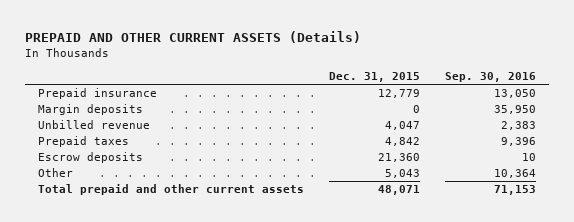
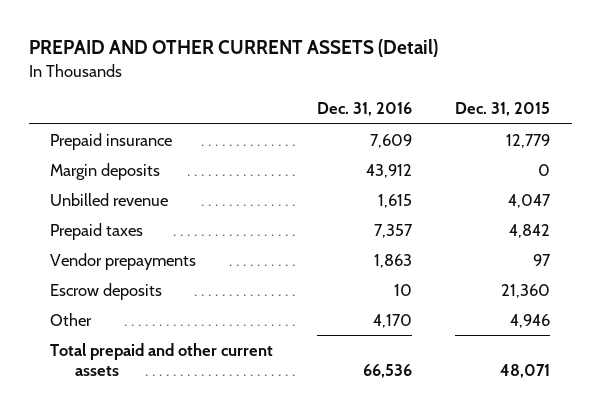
[25,31,362,44] PREPAID AND OTHER CURRENT ASSETS (Details) -> [28,39,438,58] PREPAID AND OTHER CURRENT ASSETS (Detail)
[445,72,537,83] Sep. 30, 2016 -> none
none -> [316,102,412,117] Dec. 31, 2016
none -> [50,253,197,271] Vendor prepayments
[384,169,420,179] 5,043 -> [510,314,551,329] 4,946

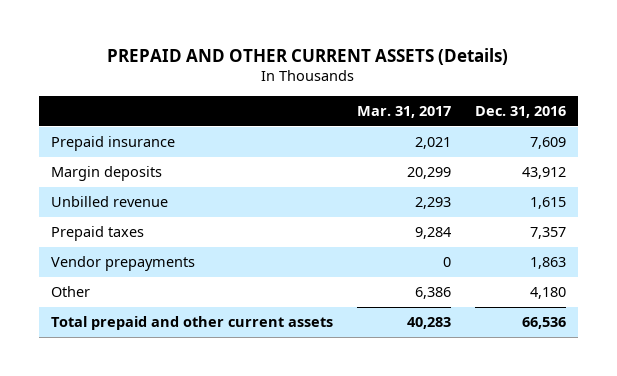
[28,39,438,58] PREPAID AND OTHER CURRENT ASSETS (Detail) -> [107,47,509,65] PREPAID AND OTHER CURRENT ASSETS (Details)
[455,102,551,117] Dec. 31, 2015 -> none
none -> [356,106,451,119] Mar. 31, 2017
[50,283,163,301] Escrow deposits -> none
[372,314,412,329] 4,170 -> [529,287,566,300] 4,180

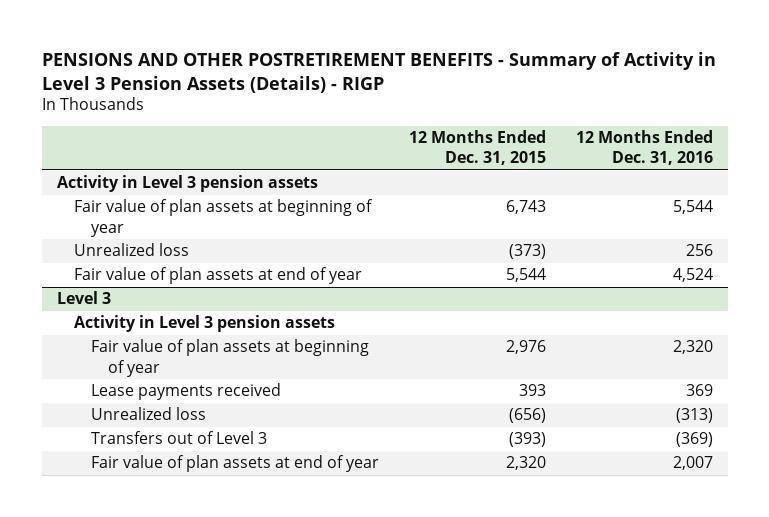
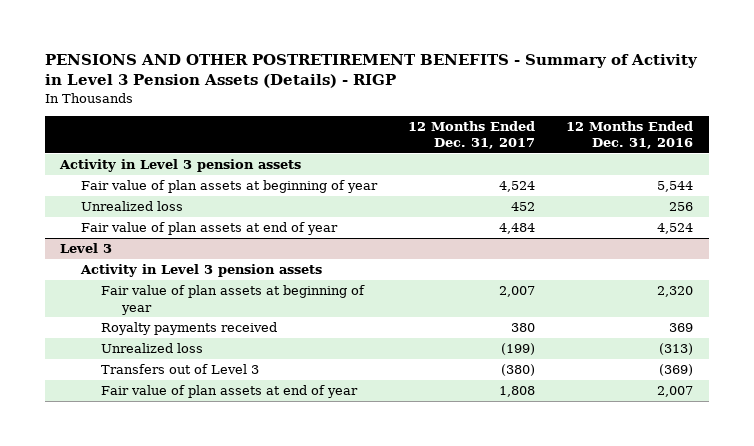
[408,130,546,166] 12 Months Ended Dec. 31, 2015 -> none
none -> [408,120,536,150] 12 Months Ended Dec. 31, 2017
[90,383,281,401] Lease payments received -> [101,322,278,336] Royalty payments received

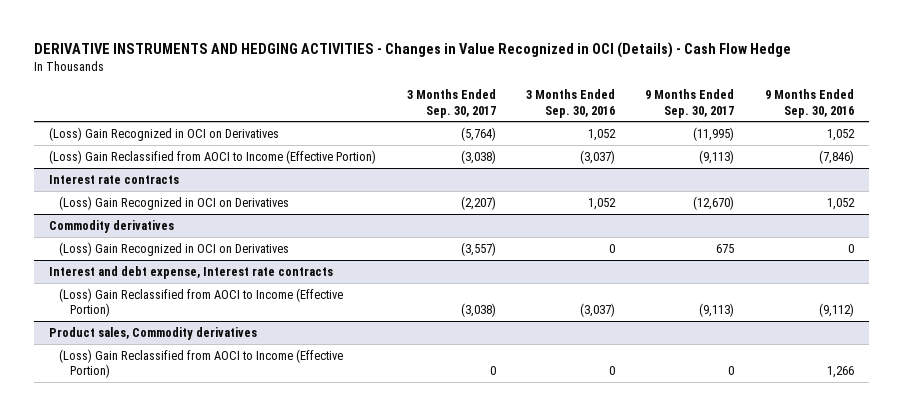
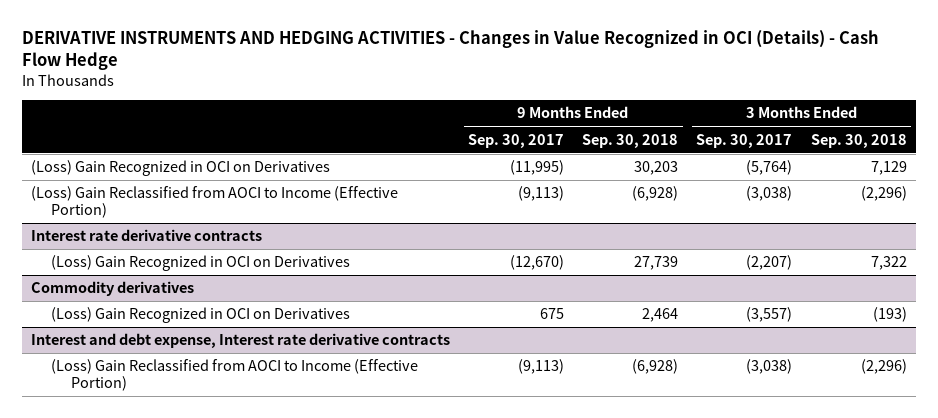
[526,88,616,118] 3 Months Ended Sep. 30, 2016 -> none
[764,88,854,118] 9 Months Ended Sep. 30, 2016 -> none
none -> [582,133,679,148] Sep. 30, 2018
none -> [810,133,907,148] Sep. 30, 2018
[49,174,180,184] Interest rate contracts -> [31,229,263,242] Interest rate derivative contracts
[49,265,334,279] Interest and debt expense, Interest rate contracts -> [31,333,451,349] Interest and debt expense, Interest rate derivative contracts
[49,326,258,340] Product sales, Commodity derivatives -> none
[59,348,344,379] (Loss) Gain Reclassified from AOCI to Income (Effective Portion) -> none

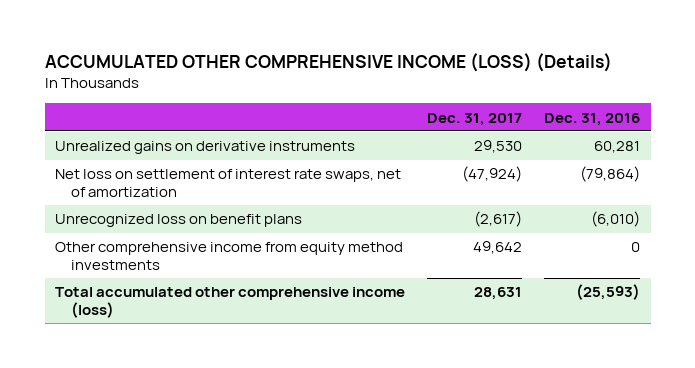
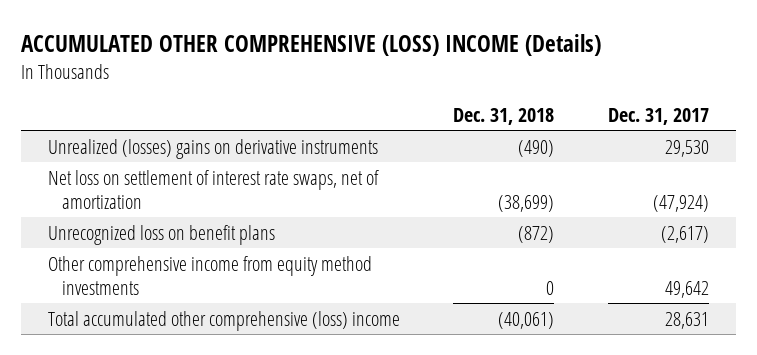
[44,52,612,72] ACCUMULATED OTHER COMPREHENSIVE INCOME (LOSS) (Details) -> [20,33,601,56] ACCUMULATED OTHER COMPREHENSIVE (LOSS) INCOME (Details)
[544,112,641,126] Dec. 31, 2016 -> none
none -> [453,107,555,125] Dec. 31, 2018
[55,141,356,155] Unrealized gains on derivative instruments -> [47,138,378,159] Unrealized (losses) gains on derivative instruments
[55,287,406,318] Total accumulated other comprehensive income (loss) -> [47,310,400,331] Total accumulated other comprehensive (loss) income

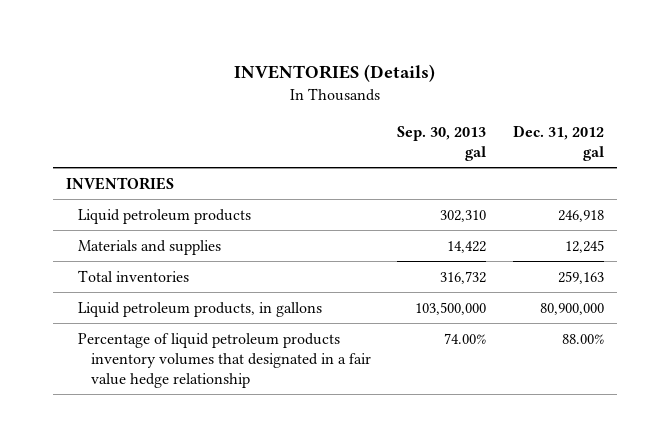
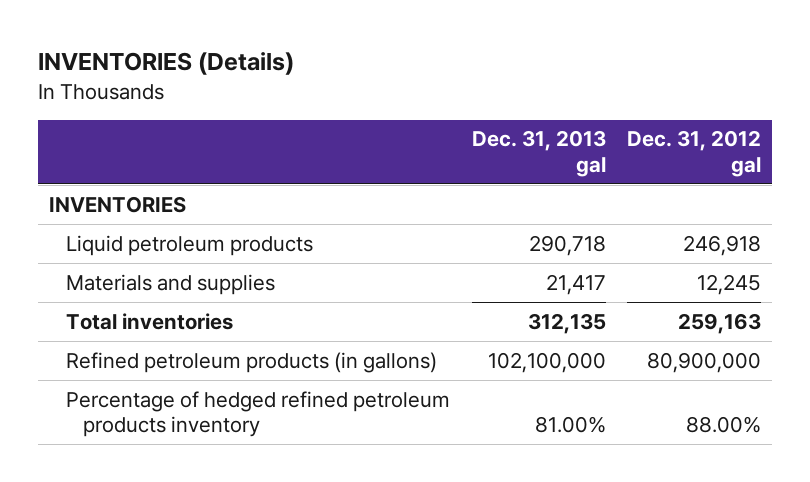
[397,126,487,162] Sep. 30, 2013 gal -> none
none -> [471,130,606,177] Dec. 31, 2013 gal
[78,301,323,317] Liquid petroleum products, in gallons -> [65,351,437,373] Refined petroleum products (in gallons)
[78,332,371,388] Percentage of liquid petroleum products inventory volumes that designated in a fair value hedge relationship -> [65,390,450,438] Percentage of hedged refined petroleum products inventory

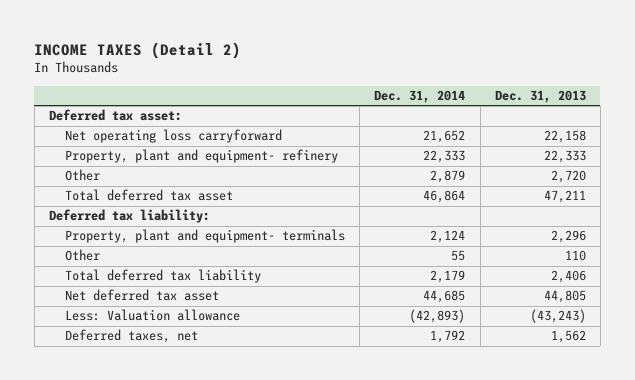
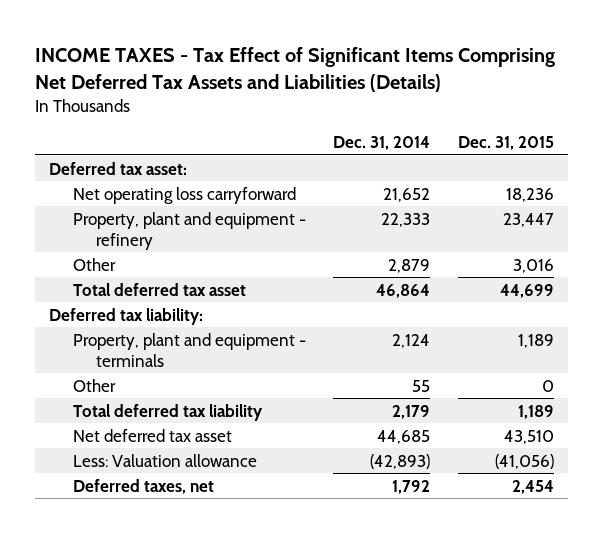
[34,41,242,59] INCOME TAXES (Detail 2) -> [35,47,556,92] INCOME TAXES - Tax Effect of Significant Items Comprising Net Deferred Tax Assets and Liabilities (Details)
[494,89,586,103] Dec. 31, 2013 -> none
none -> [458,136,555,151] Dec. 31, 2015
[64,149,338,164] Property, plant and equipment- refinery -> [72,211,306,250] Property, plant and equipment - refinery
[64,229,345,244] Property, plant and equipment- terminals -> [72,332,306,367] Property, plant and equipment - terminals

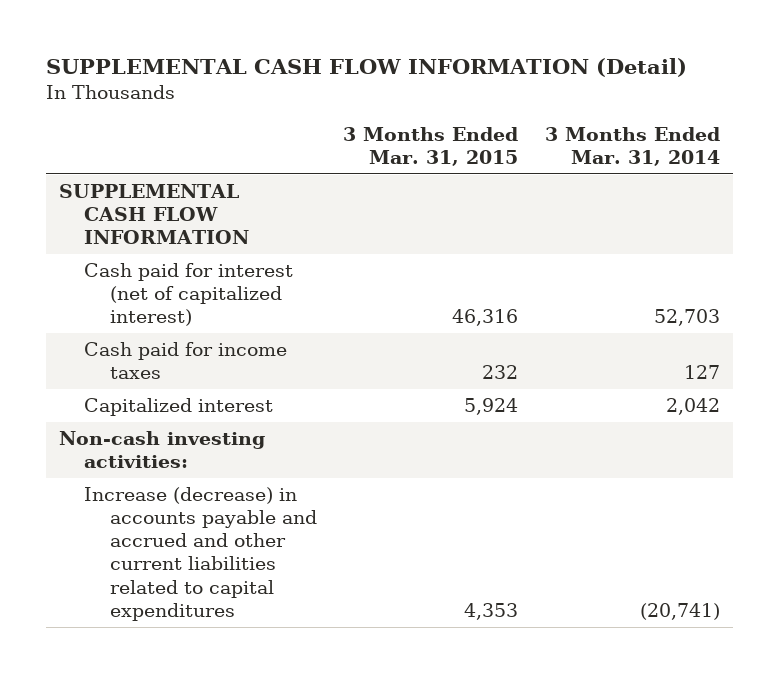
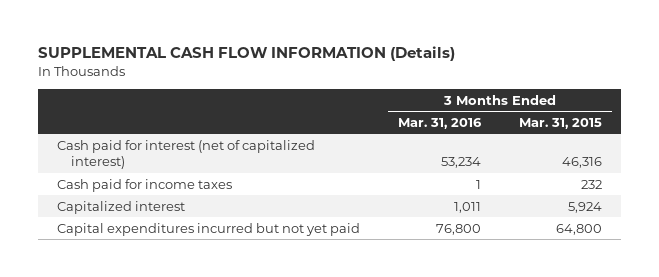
[45,58,687,78] SUPPLEMENTAL CASH FLOW INFORMATION (Detail) -> [37,46,455,62] SUPPLEMENTAL CASH FLOW INFORMATION (Details)
[544,126,720,166] 3 Months Ended Mar. 31, 2014 -> none
none -> [398,117,483,129] Mar. 31, 2016
[59,184,250,245] SUPPLEMENTAL CASH FLOW INFORMATION -> none
[59,431,266,469] Non-cash investing activities: -> none
[84,487,317,621] Increase (decrease) in accounts payable and accrued and other current liabilities related to capital expenditures -> none
none -> [56,222,360,236] Capital expenditures incurred but not yet paid

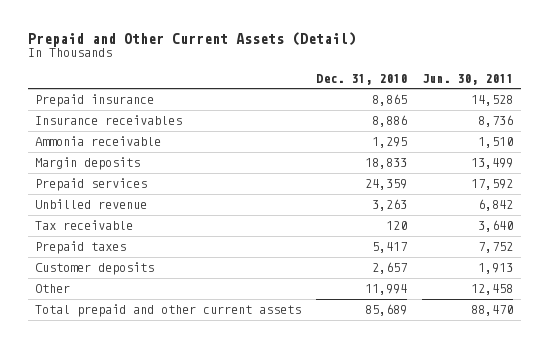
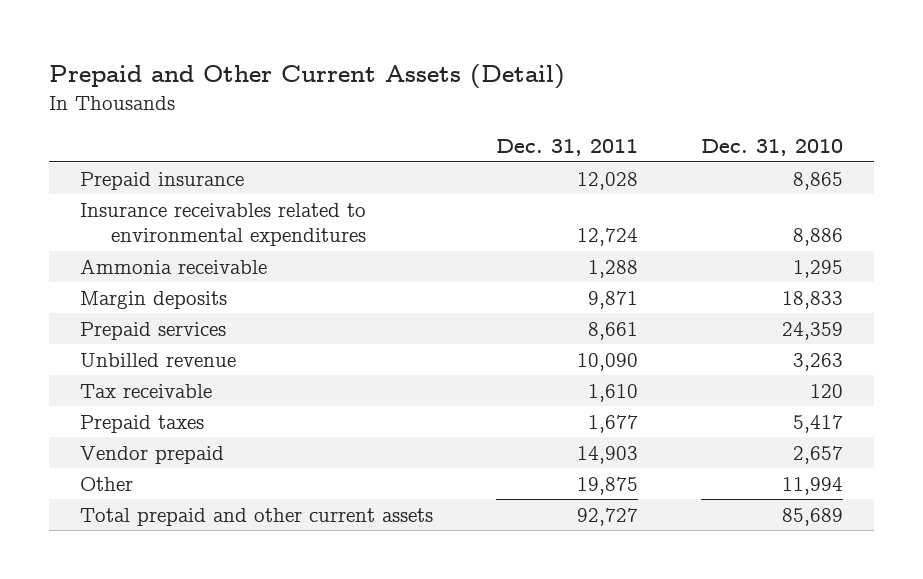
[422,73,514,85] Jun. 30, 2011 -> none
none -> [496,139,639,157] Dec. 31, 2011
[35,115,183,126] Insurance receivables -> [80,202,367,247] Insurance receivables related to environmental expenditures
[35,262,155,276] Customer deposits -> [80,445,225,464] Vendor prepaid

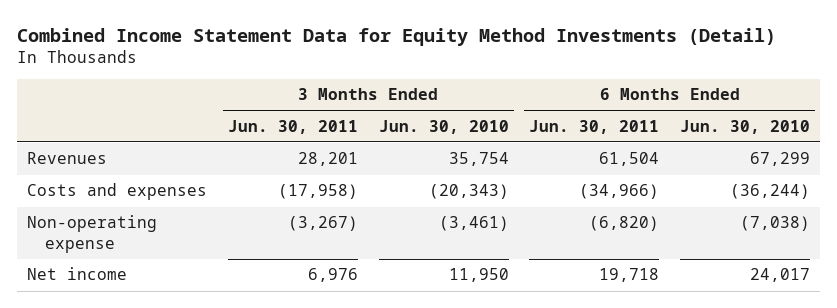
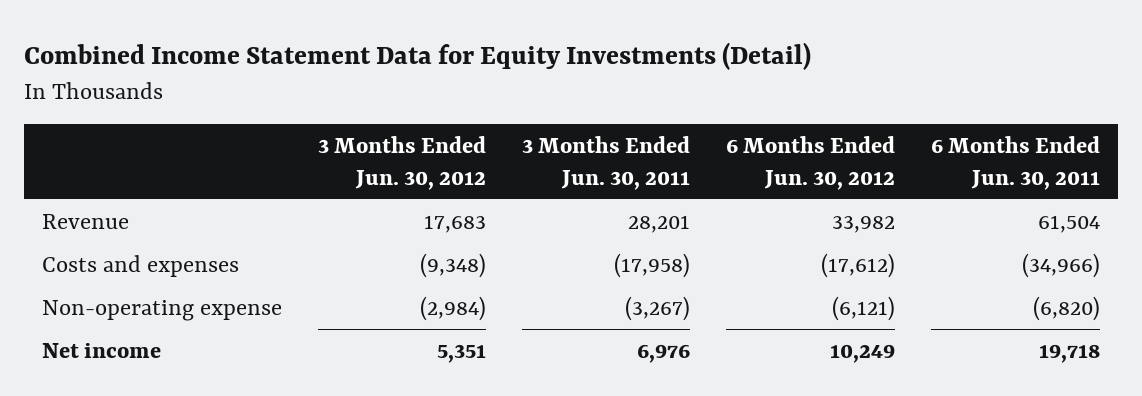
[16,27,776,46] Combined Income Statement Data for Equity Method Investments (Detail) -> [24,42,812,71] Combined Income Statement Data for Equity Investments (Detail)
[378,119,509,134] Jun. 30, 2010 -> none
[680,119,811,134] Jun. 30, 2010 -> none
none -> [318,135,487,190] 3 Months Ended Jun. 30, 2012
none -> [725,135,895,190] 6 Months Ended Jun. 30, 2012
[27,152,108,165] Revenues -> [42,213,130,229] Revenue

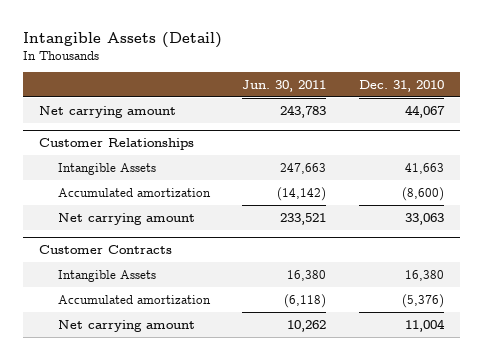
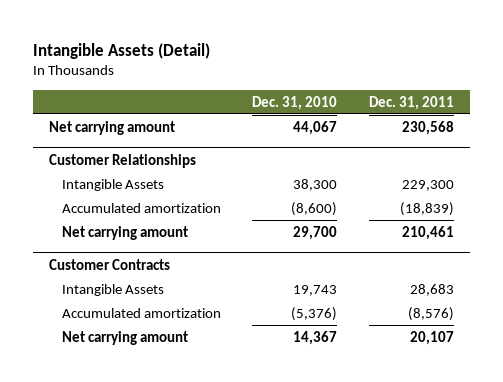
[242,79,327,92] Jun. 30, 2011 -> none
none -> [368,95,454,110] Dec. 31, 2011
[404,162,444,174] 41,663 -> [293,178,338,191] 38,300
[404,212,444,225] 33,063 -> [293,225,338,240] 29,700
[404,269,444,281] 16,380 -> [293,284,338,296] 19,743
[404,318,445,332] 11,004 -> [293,330,338,345] 14,367

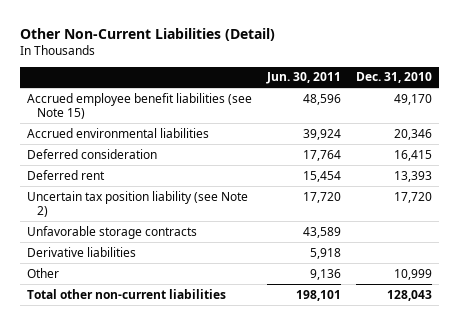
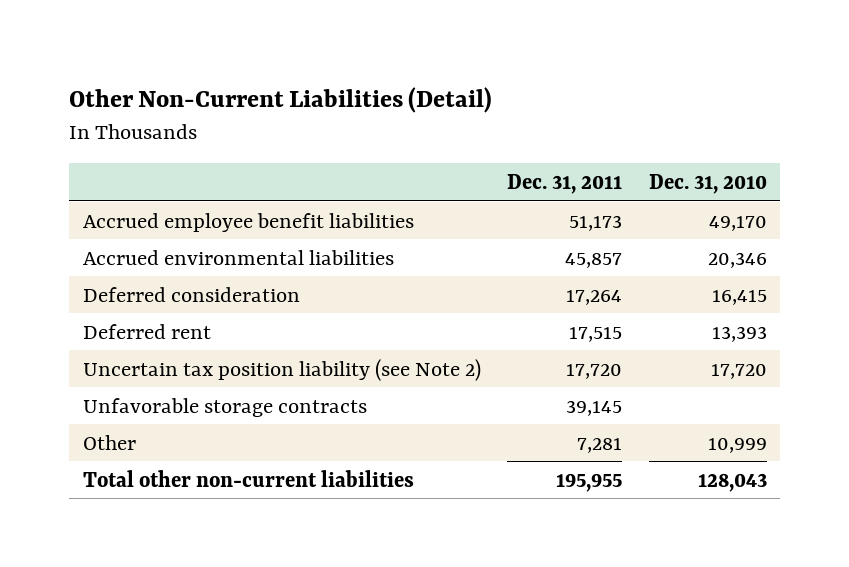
[265,72,341,85] Jun. 30, 2011 -> none
none -> [507,174,623,195] Dec. 31, 2011
[27,92,253,120] Accrued employee benefit liabilities (see Note 15) -> [82,212,414,232] Accrued employee benefit liabilities
[27,246,137,257] Derivative liabilities -> none

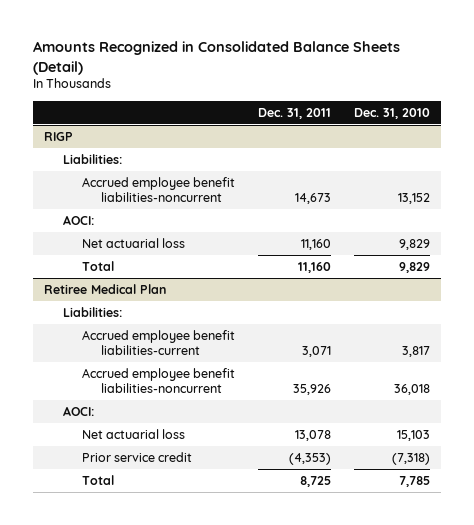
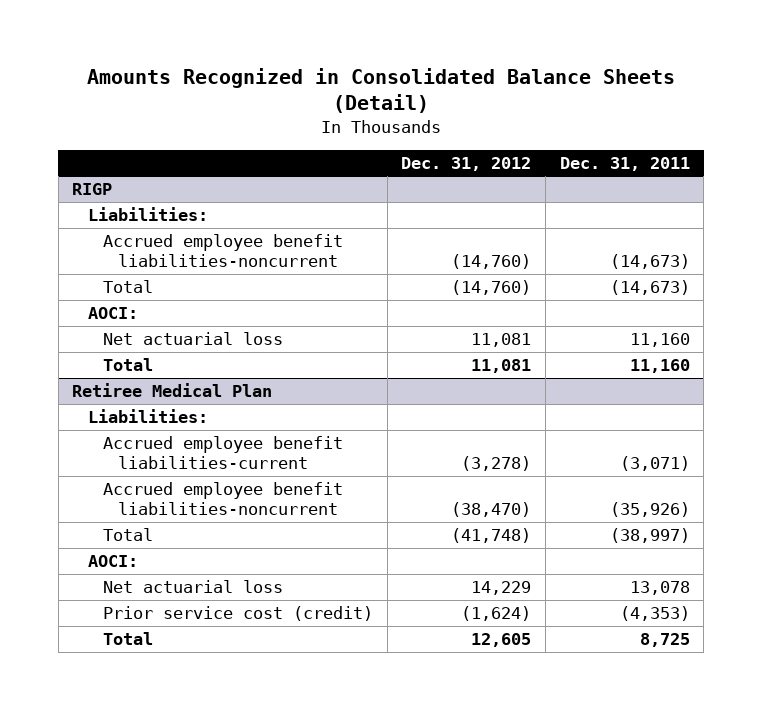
[353,107,430,119] Dec. 31, 2010 -> none
none -> [401,156,532,171] Dec. 31, 2012
[294,192,331,204] 14,673 -> [609,254,690,270] (14,673)
none -> [103,280,154,294] Total
[301,345,331,357] 3,071 -> [619,456,690,472] (3,071)
[292,383,331,395] 35,926 -> [609,502,690,518] (35,926)
none -> [103,528,154,542] Total
[81,451,192,462] Prior service credit -> [103,606,374,622] Prior service cost (credit)

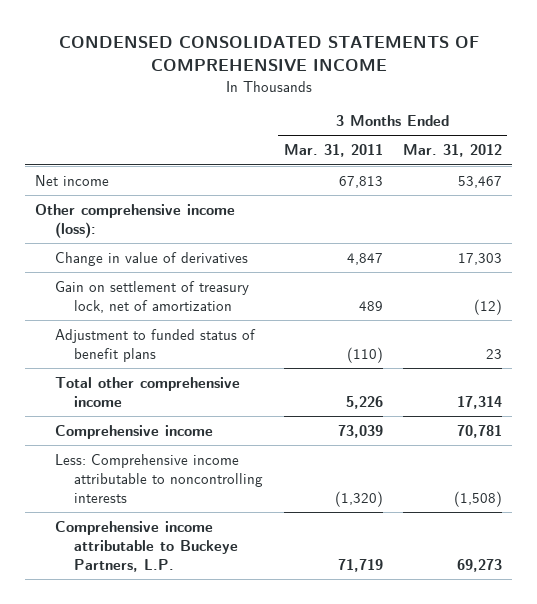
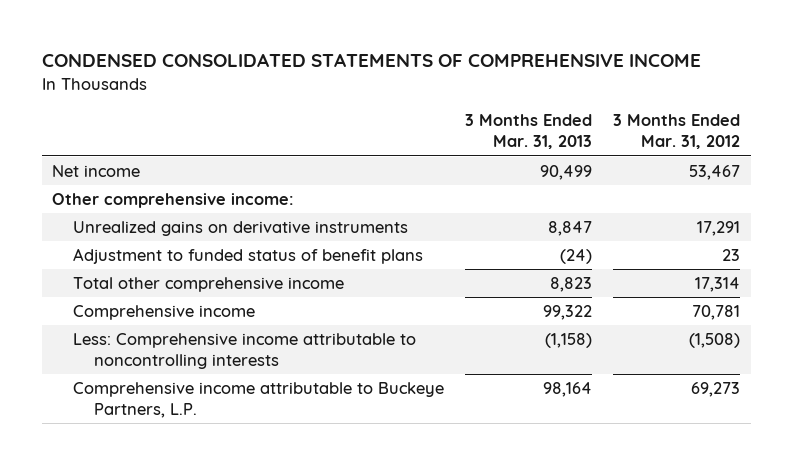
[283,144,383,158] Mar. 31, 2011 -> none
none -> [465,114,593,150] 3 Months Ended Mar. 31, 2013
[54,251,248,266] Change in value of derivatives -> none
[54,280,249,313] Gain on settlement of treasury lock, net of amortization -> none
[35,203,236,238] Other comprehensive income (loss): -> [52,192,295,208] Other comprehensive income:
none -> [73,220,409,236] Unrealized gains on derivative instruments

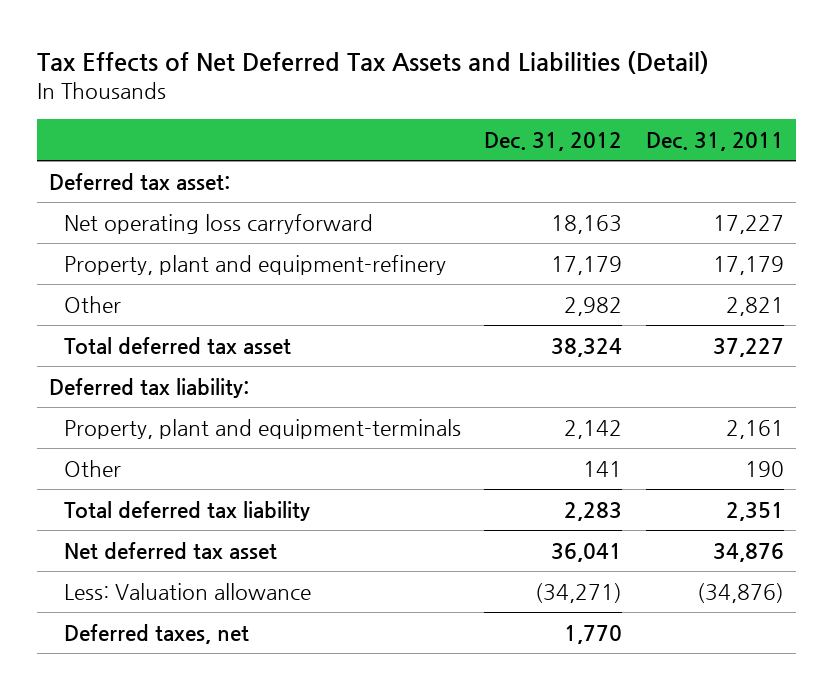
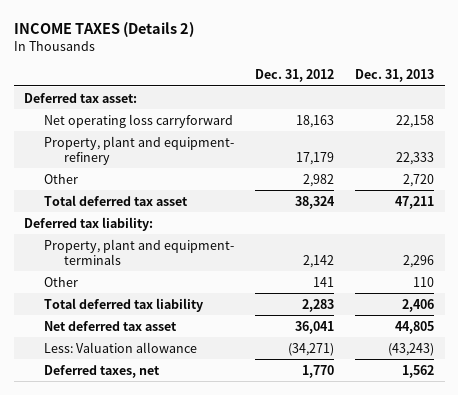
[37,50,710,74] Tax Effects of Net Deferred Tax Assets and Liabilities (Detail) -> [13,21,194,37] INCOME TAXES (Details 2)
[645,132,784,152] Dec. 31, 2011 -> none
none -> [355,69,435,83] Dec. 31, 2013
[64,255,447,276] Property, plant and equipment-refinery -> [44,135,235,165] Property, plant and equipment- refinery
[64,419,462,440] Property, plant and equipment-terminals -> [44,238,235,265] Property, plant and equipment- terminals

